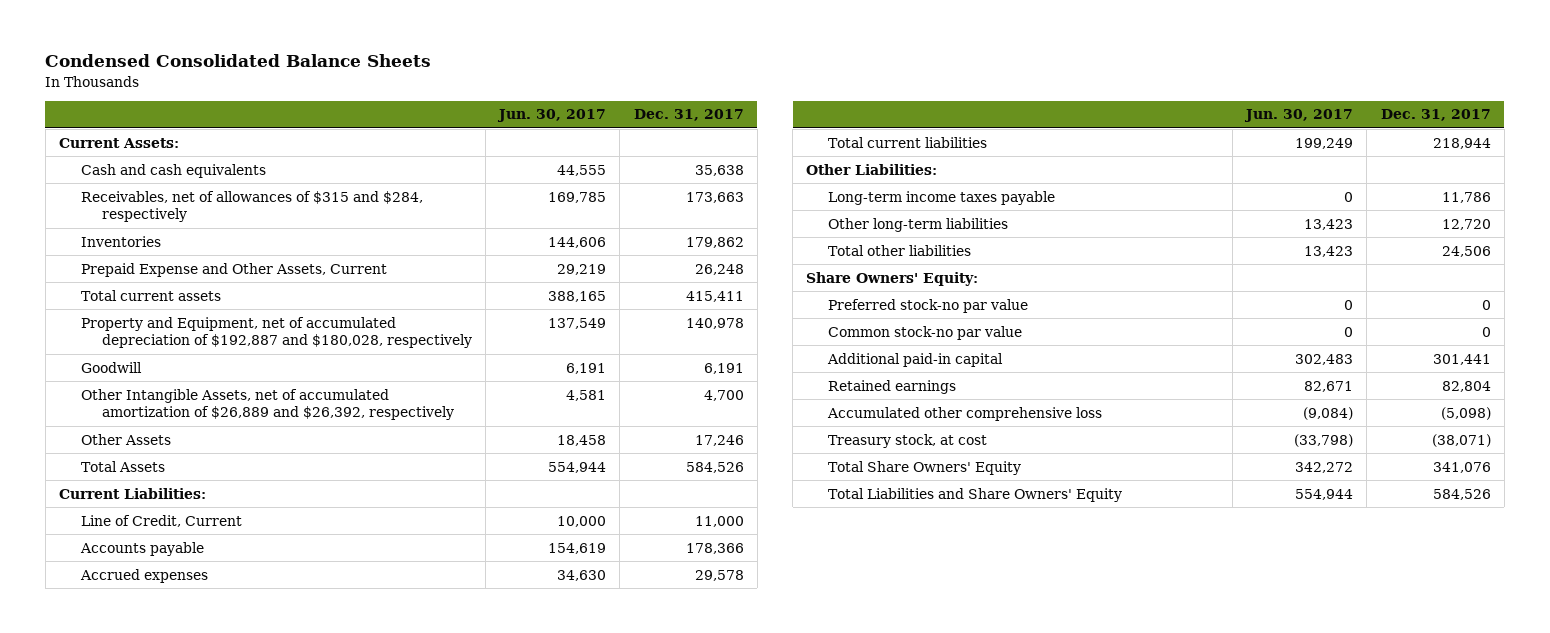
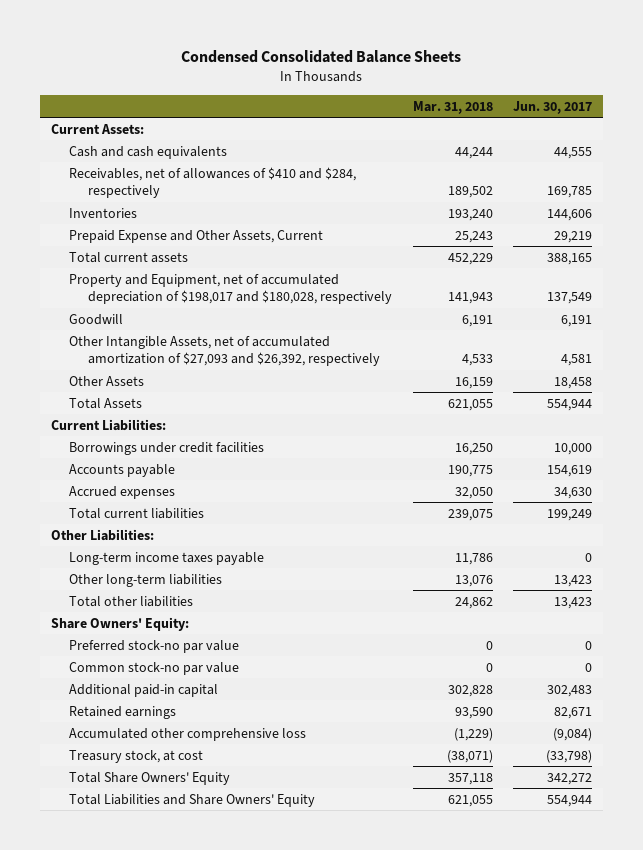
[633,109,744,122] Dec. 31, 2017 -> none
none -> [412,101,493,115] Mar. 31, 2018
[80,190,423,223] Receivables, net of allowances of $315 and $284, respectively -> [69,166,357,199] Receivables, net of allowances of $410 and $284, respectively
[80,316,472,349] Property and Equipment, net of accumulated depreciation of $192,887 and $180,028, respectively -> [69,273,392,305] Property and Equipment, net of accumulated depreciation of $198,017 and $180,028, respectively
[80,388,454,421] Other Intangible Assets, net of accumulated amortization of $26,889 and $26,392, respectively -> [69,335,380,367] Other Intangible Assets, net of accumulated amortization of $27,093 and $26,392, respectively
[80,514,242,527] Line of Credit, Current -> [69,441,265,455] Borrowings under credit facilities

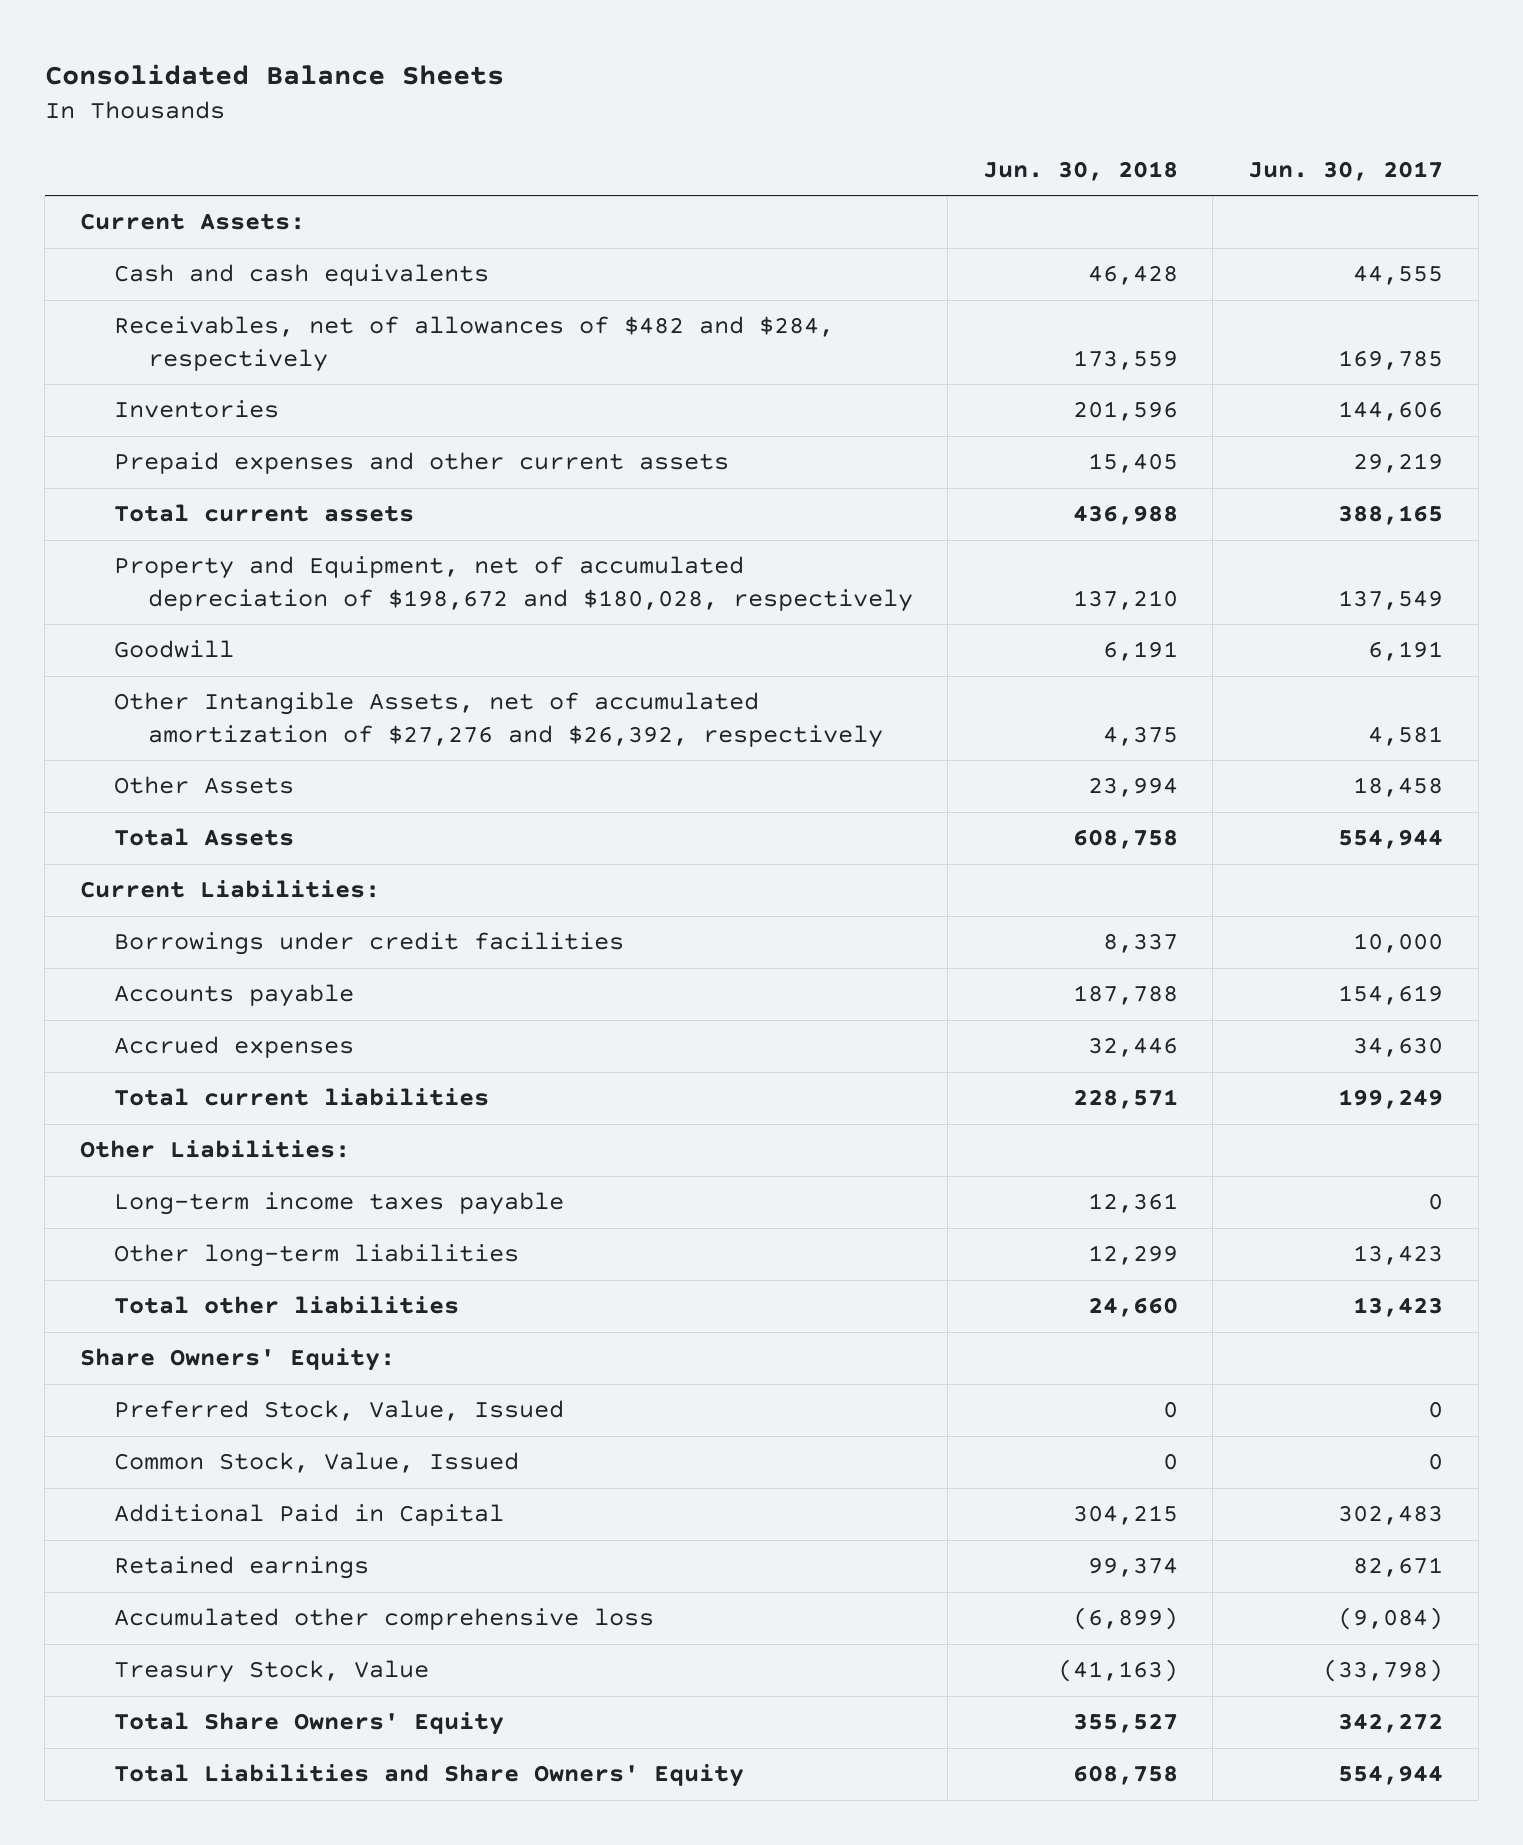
[181,50,462,64] Condensed Consolidated Balance Sheets -> [44,64,504,86] Consolidated Balance Sheets
[412,101,493,115] Mar. 31, 2018 -> none
none -> [982,160,1178,181] Jun. 30, 2018
[69,166,357,199] Receivables, net of allowances of $410 and $284, respectively -> [113,316,834,372] Receivables, net of allowances of $482 and $284, respectively
[69,229,324,243] Prepaid Expense and Other Assets, Current -> [113,452,729,475] Prepaid expenses and other current assets
[69,273,392,305] Property and Equipment, net of accumulated depreciation of $198,017 and $180,028, respectively -> [113,556,913,612] Property and Equipment, net of accumulated depreciation of $198,672 and $180,028, respectively
[69,335,380,367] Other Intangible Assets, net of accumulated amortization of $27,093 and $26,392, respectively -> [113,692,883,748] Other Intangible Assets, net of accumulated amortization of $27,276 and $26,392, respectively
[69,639,240,653] Preferred stock-no par value -> [113,1400,564,1422] Preferred Stock, Value, Issued
[69,661,240,675] Common stock-no par value -> [113,1452,519,1474] Common Stock, Value, Issued
[69,683,219,697] Additional paid-in capital -> [113,1504,504,1527] Additional Paid in Capital
[69,749,204,763] Treasury stock, at cost -> [113,1660,429,1684] Treasury Stock, Value

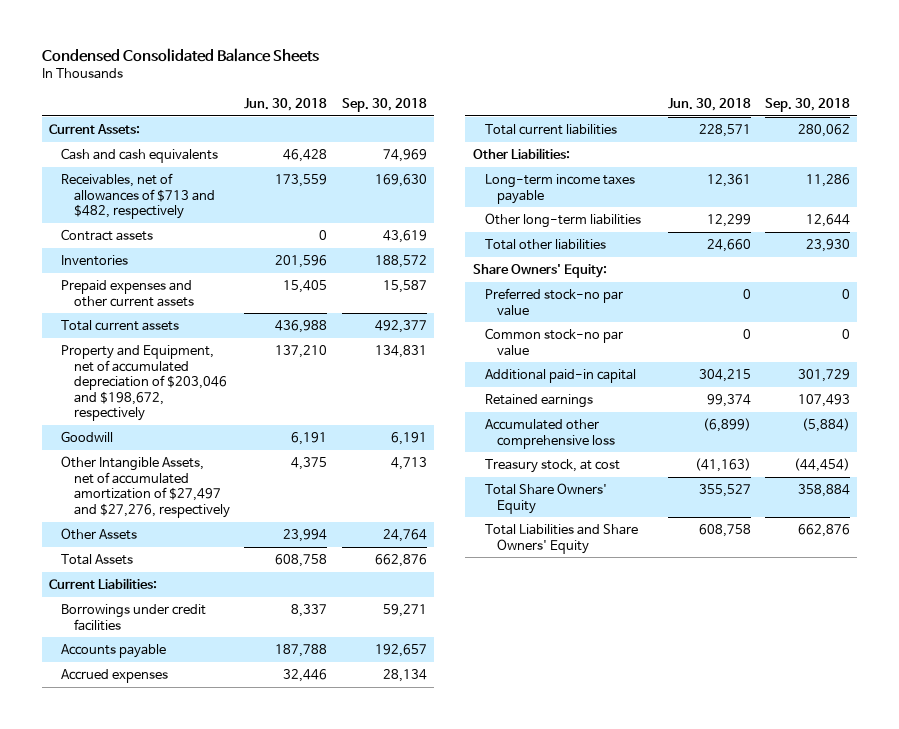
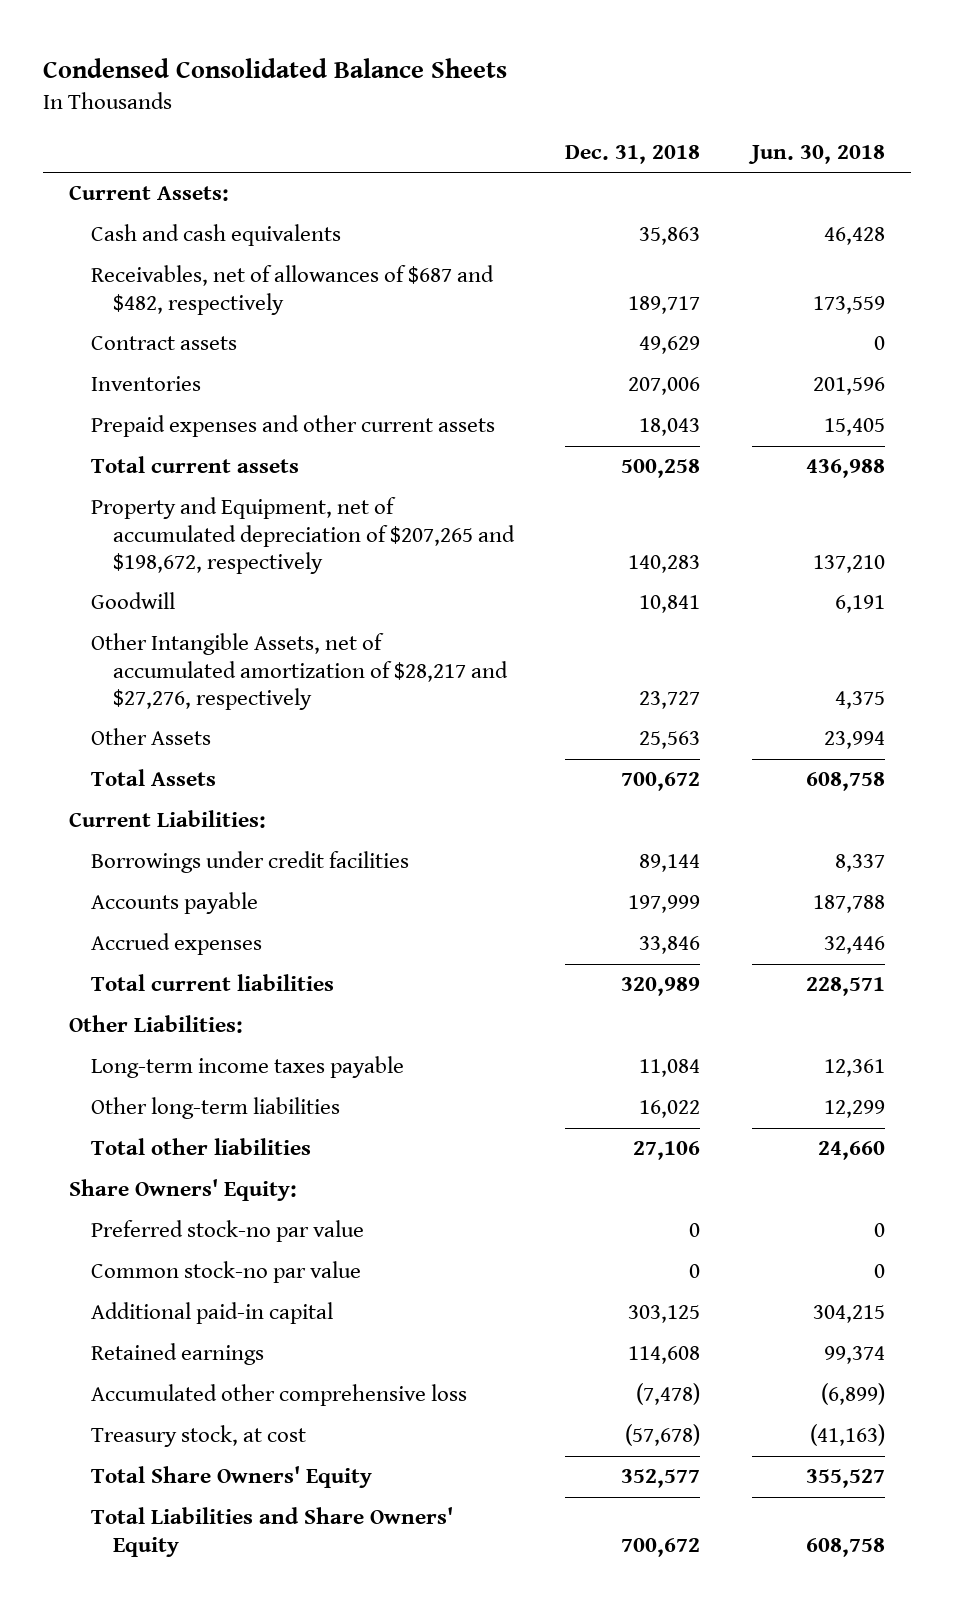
[341,97,427,112] Sep. 30, 2018 -> none
none -> [565,144,701,164] Dec. 31, 2018
[61,172,215,220] Receivables, net of allowances of $713 and $482, respectively -> [90,265,494,315] Receivables, net of allowances of $687 and $482, respectively
[61,344,227,422] Property and Equipment, net of accumulated depreciation of $203,046 and $198,672, respectively -> [90,497,515,574] Property and Equipment, net of accumulated depreciation of $207,265 and $198,672, respectively
[61,455,230,518] Other Intangible Assets, net of accumulated amortization of $27,497 and $27,276, respectively -> [90,633,508,710] Other Intangible Assets, net of accumulated amortization of $28,217 and $27,276, respectively

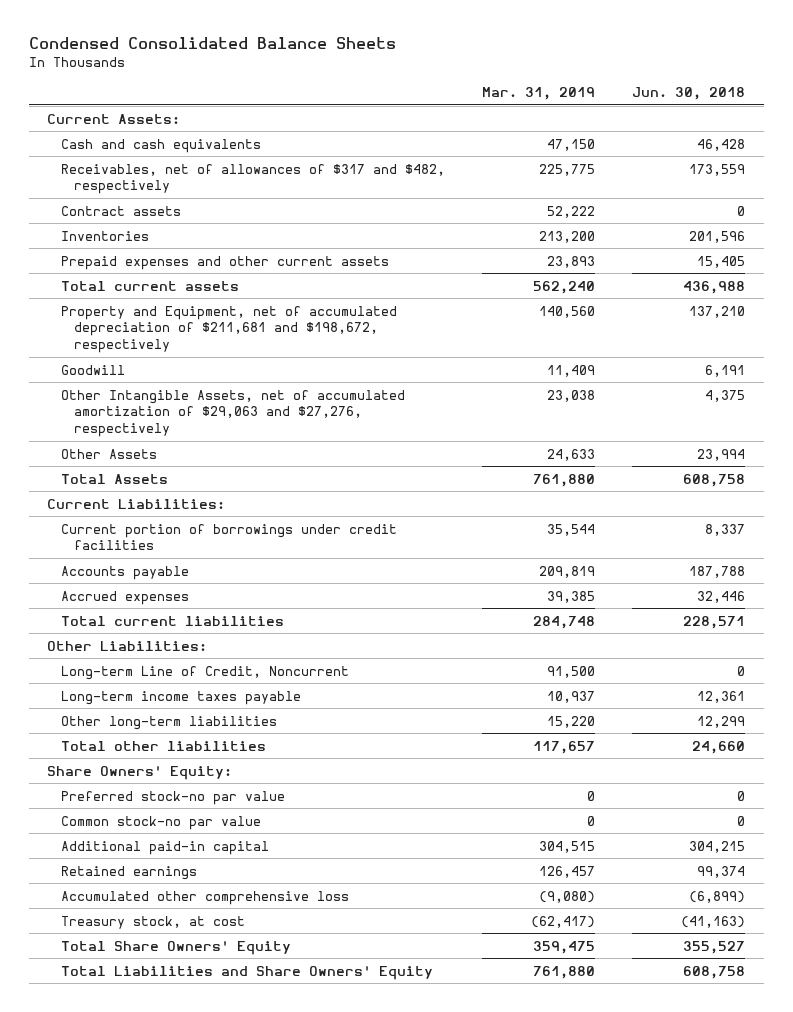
[565,144,701,164] Dec. 31, 2018 -> none
none -> [482,87,596,101] Mar. 31, 2019
[90,265,494,315] Receivables, net of allowances of $687 and $482, respectively -> [60,163,445,195] Receivables, net of allowances of $317 and $482, respectively
[90,497,515,574] Property and Equipment, net of accumulated depreciation of $207,265 and $198,672, respectively -> [60,305,397,354] Property and Equipment, net of accumulated depreciation of $211,681 and $198,672, respectively
[90,633,508,710] Other Intangible Assets, net of accumulated amortization of $28,217 and $27,276, respectively -> [60,389,405,438] Other Intangible Assets, net of accumulated amortization of $29,063 and $27,276, respectively
[90,851,409,874] Borrowings under credit facilities -> [60,523,397,551] Current portion of borrowings under credit facilities
none -> [60,665,349,680] Long-term Line of Credit, Noncurrent

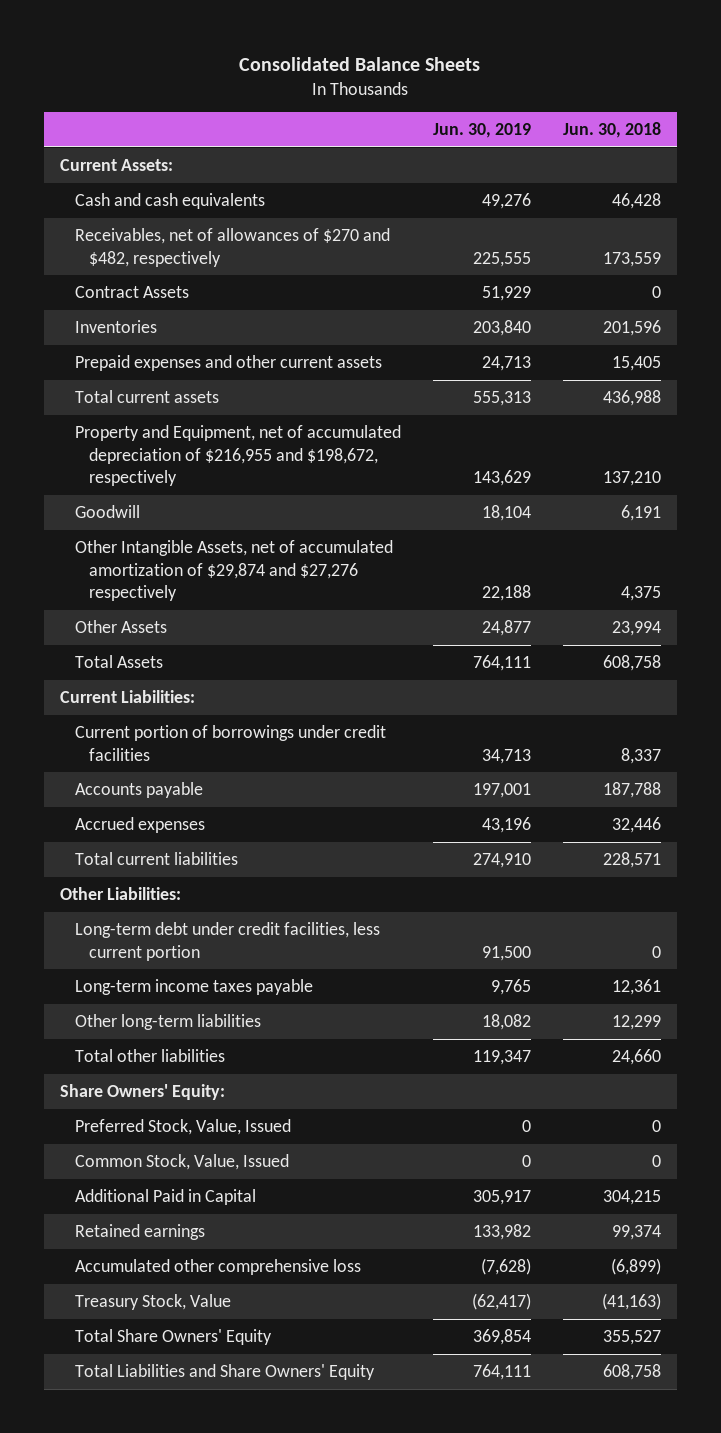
[28,37,396,50] Condensed Consolidated Balance Sheets -> [239,57,481,72] Consolidated Balance Sheets
[482,87,596,101] Mar. 31, 2019 -> none
none -> [432,123,531,139] Jun. 30, 2019
[60,163,445,195] Receivables, net of allowances of $317 and $482, respectively -> [74,228,390,267] Receivables, net of allowances of $270 and $482, respectively
[60,205,181,216] Contract assets -> [74,286,189,299] Contract Assets
[60,305,397,354] Property and Equipment, net of accumulated depreciation of $211,681 and $198,672, respectively -> [74,425,401,487] Property and Equipment, net of accumulated depreciation of $216,955 and $198,672, respectively
[60,389,405,438] Other Intangible Assets, net of accumulated amortization of $29,063 and $27,276, respectively -> [74,540,393,602] Other Intangible Assets, net of accumulated amortization of $29,874 and $27,276 respectively
[60,665,349,680] Long-term Line of Credit, Noncurrent -> [74,922,380,961] Long-term debt under credit facilities, less current portion
[60,790,285,805] Preferred stock-no par value -> [74,1119,291,1136] Preferred Stock, Value, Issued
[60,815,261,830] Common stock-no par value -> [74,1154,289,1171] Common Stock, Value, Issued
[60,840,269,855] Additional paid-in capital -> [74,1189,256,1206] Additional Paid in Capital
[60,915,245,929] Treasury stock, at cost -> [74,1294,231,1311] Treasury Stock, Value

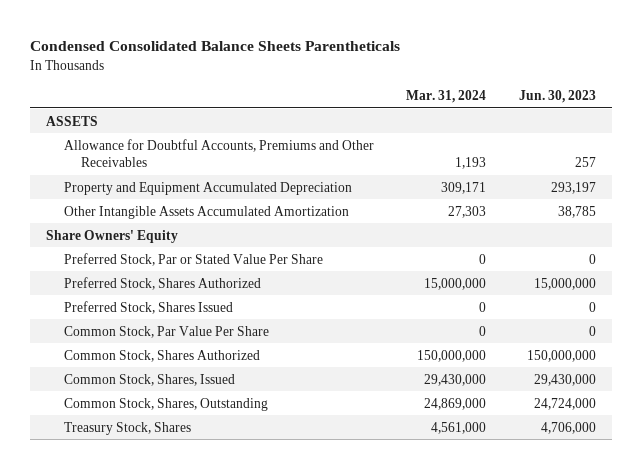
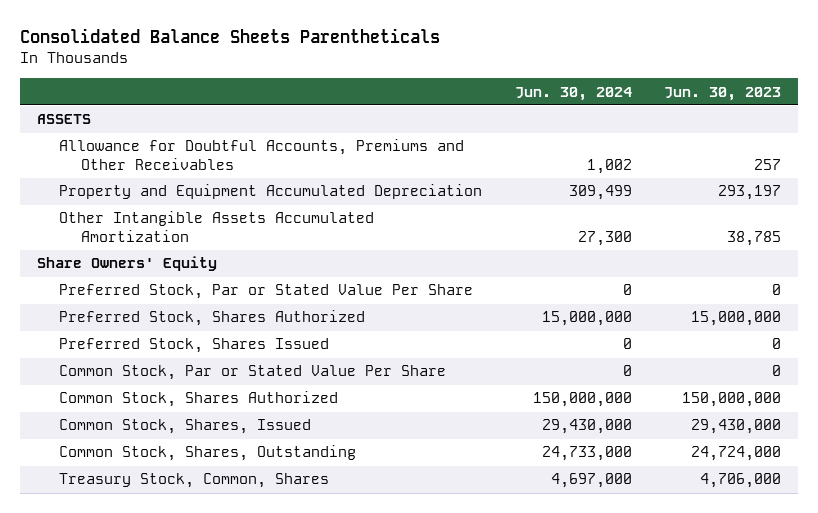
[30,41,401,52] Condensed Consolidated Balance Sheets Parentheticals -> [20,28,441,44] Consolidated Balance Sheets Parentheticals
[406,89,487,103] Mar. 31, 2024 -> none
none -> [514,86,632,101] Jun. 30, 2024
[63,325,269,338] Common Stock, Par Value Per Share -> [58,365,446,381] Common Stock, Par or Stated Value Per Share
[63,421,191,435] Treasury Stock, Shares -> [58,473,329,489] Treasury Stock, Common, Shares

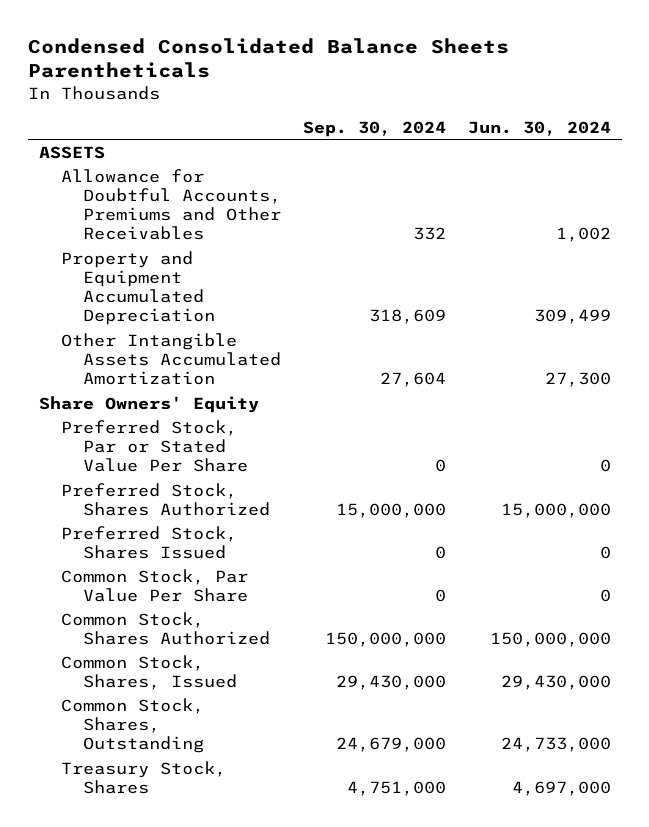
[20,28,441,44] Consolidated Balance Sheets Parentheticals -> [27,37,509,79] Condensed Consolidated Balance Sheets Parentheticals
[664,86,782,101] Jun. 30, 2023 -> none
none -> [302,120,446,137] Sep. 30, 2024
[58,365,446,381] Common Stock, Par or Stated Value Per Share -> [60,568,248,602] Common Stock, Par Value Per Share
[58,473,329,489] Treasury Stock, Common, Shares -> [60,760,226,794] Treasury Stock, Shares

